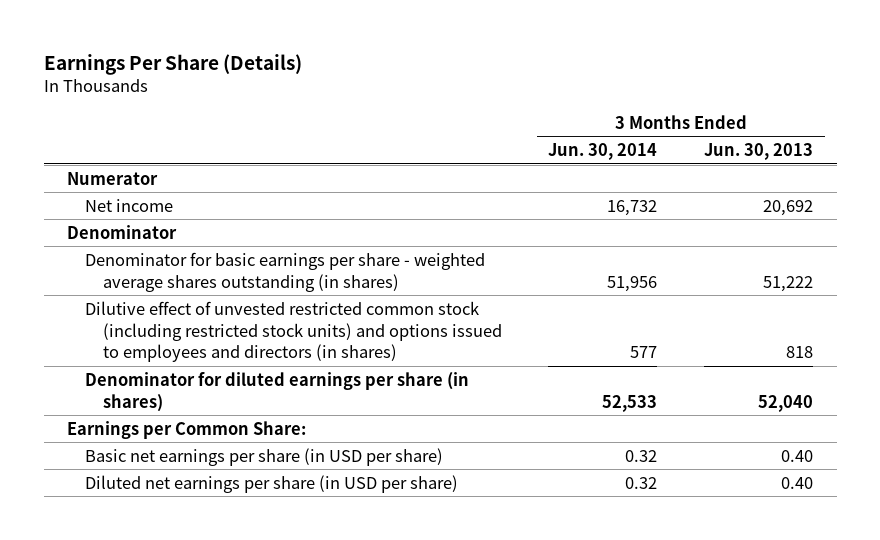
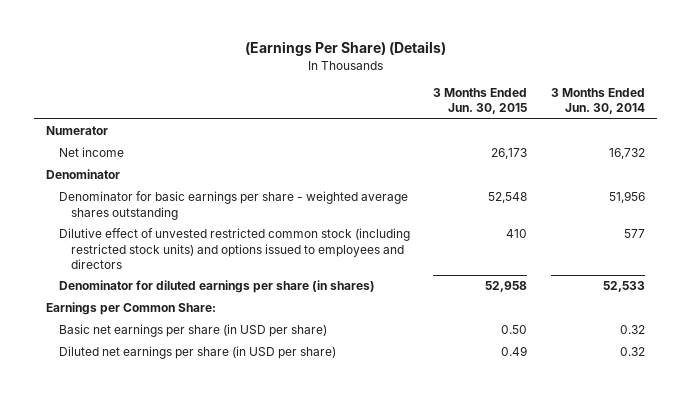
[43,53,302,75] Earnings Per Share (Details) -> [244,41,446,57] (Earnings Per Share) (Details)
[704,143,814,161] Jun. 30, 2013 -> none
none -> [433,88,528,115] 3 Months Ended Jun. 30, 2015
[84,251,485,292] Denominator for basic earnings per share - weighted average shares outstanding (in shares) -> [58,191,408,220] Denominator for basic earnings per share - weighted average shares outstanding
[84,300,502,363] Dilutive effect of unvested restricted common stock (including restricted stock units) and options issued to employees and directors (in shares) -> [58,228,410,269] Dilutive effect of unvested restricted common stock (including restricted stock units) and options issued to employees and directors

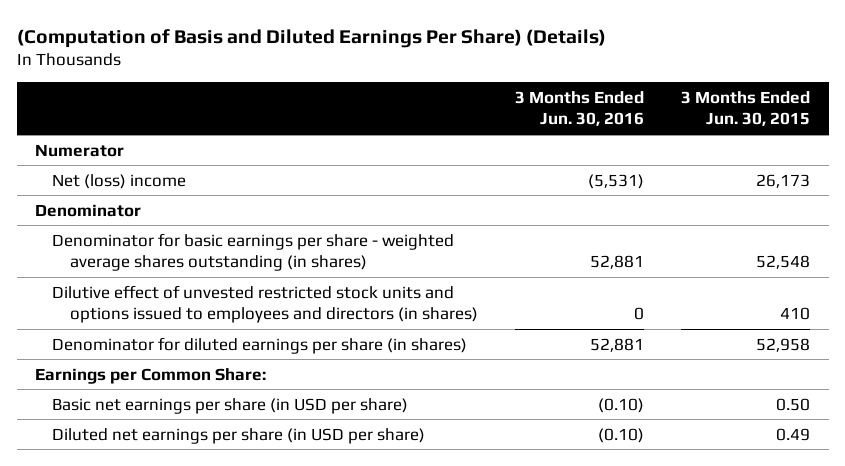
[244,41,446,57] (Earnings Per Share) (Details) -> [16,28,606,48] (Computation of Basis and Diluted Earnings Per Share) (Details)
[551,88,646,115] 3 Months Ended Jun. 30, 2014 -> none
none -> [514,90,644,127] 3 Months Ended Jun. 30, 2016
[58,147,124,158] Net income -> [52,173,187,189] Net (loss) income
[58,191,408,220] Denominator for basic earnings per share - weighted average shares outstanding -> [52,232,455,272] Denominator for basic earnings per share - weighted average shares outstanding (in shares)
[58,228,410,269] Dilutive effect of unvested restricted common stock (including restricted stock units) and options issued to employees and directors -> [52,284,478,324] Dilutive effect of unvested restricted stock units and options issued to employees and directors (in shares)

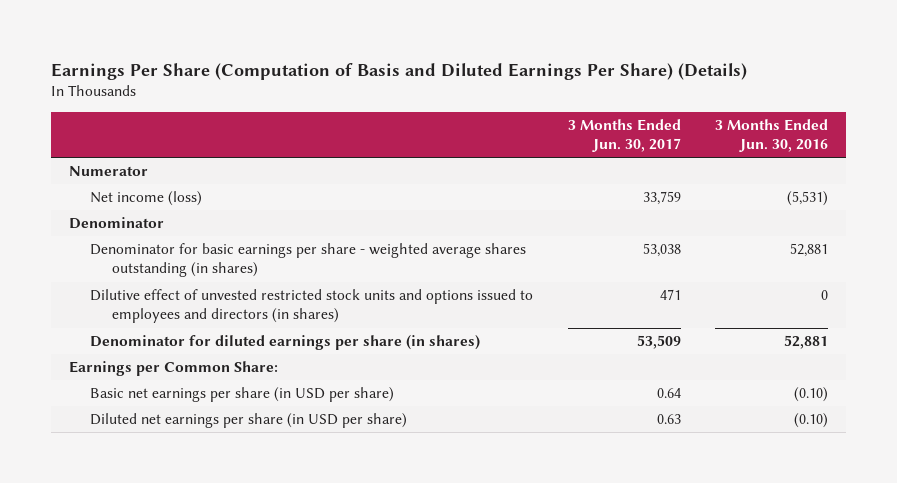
[16,28,606,48] (Computation of Basis and Diluted Earnings Per Share) (Details) -> [51,62,748,80] Earnings Per Share (Computation of Basis and Diluted Earnings Per Share) (Details)
[681,90,811,127] 3 Months Ended Jun. 30, 2015 -> none
none -> [567,119,681,153] 3 Months Ended Jun. 30, 2017
[52,173,187,189] Net (loss) income -> [90,191,203,207] Net income (loss)

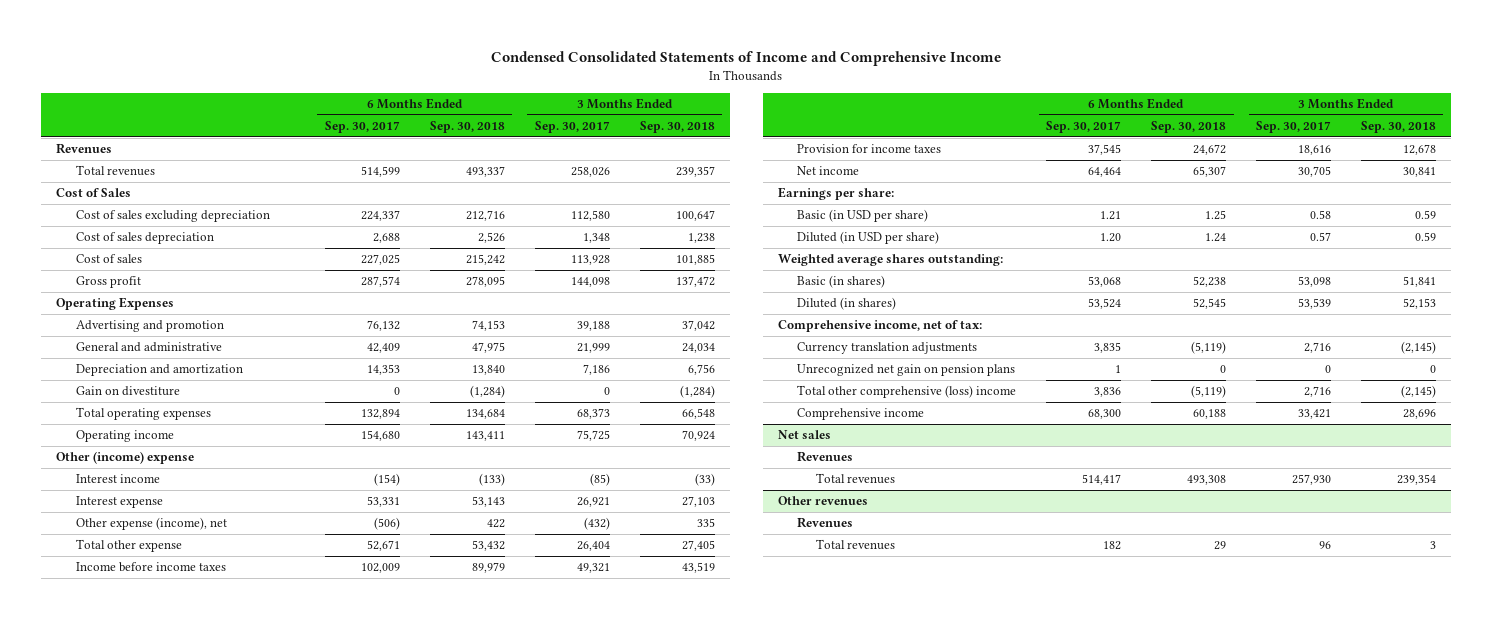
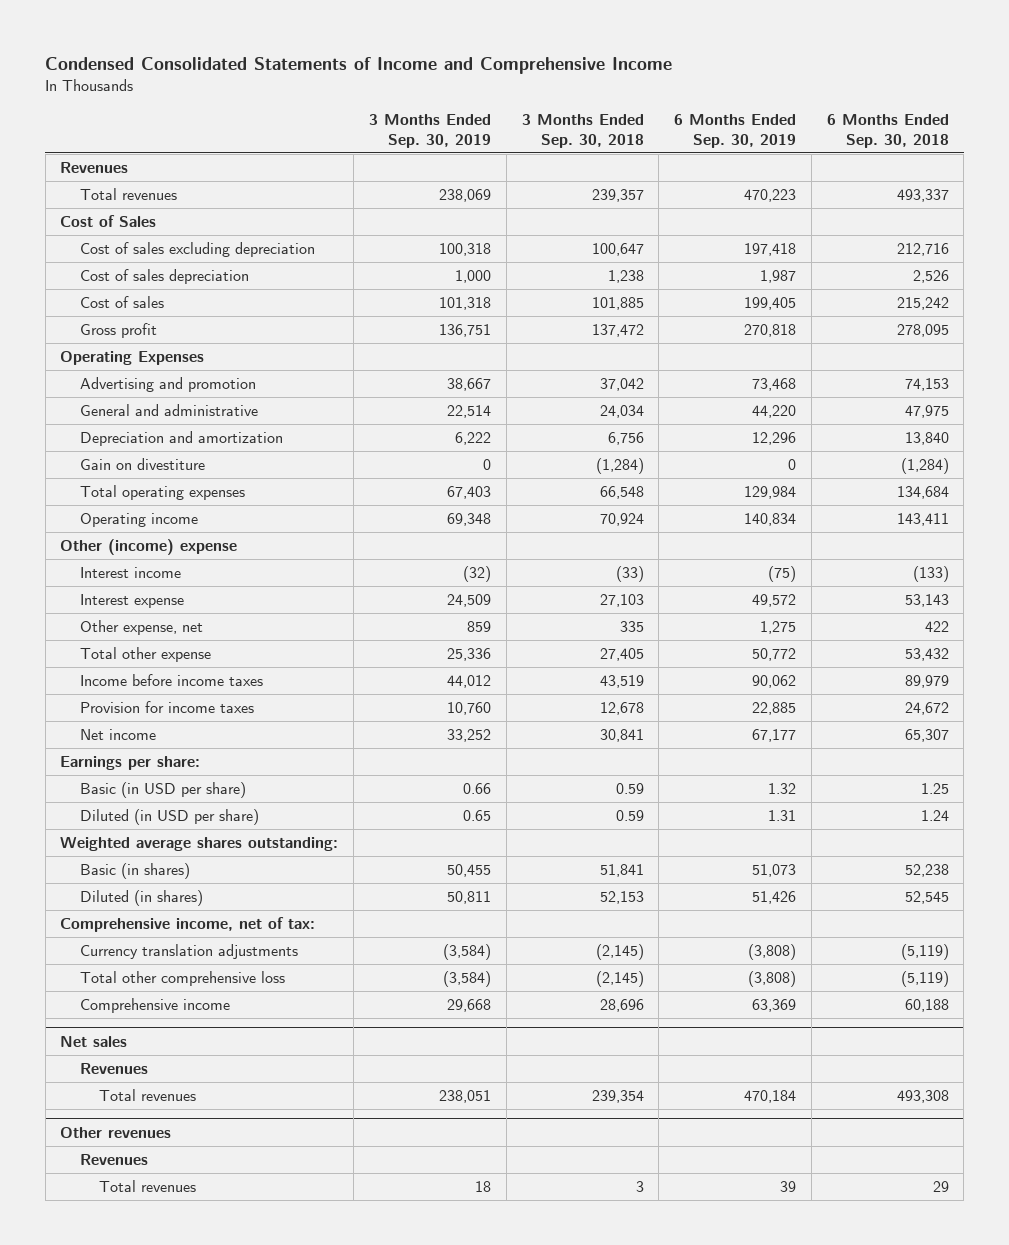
[324,121,400,134] Sep. 30, 2017 -> none
[534,121,610,134] Sep. 30, 2017 -> none
none -> [368,114,491,149] 3 Months Ended Sep. 30, 2019
none -> [674,114,797,149] 6 Months Ended Sep. 30, 2019
[75,517,227,531] Other expense (income), net -> [79,619,203,635] Other expense, net
[797,364,1016,377] Unrecognized net gain on pension plans -> none
[797,385,1017,399] Total other comprehensive (loss) income -> [79,970,285,986] Total other comprehensive loss

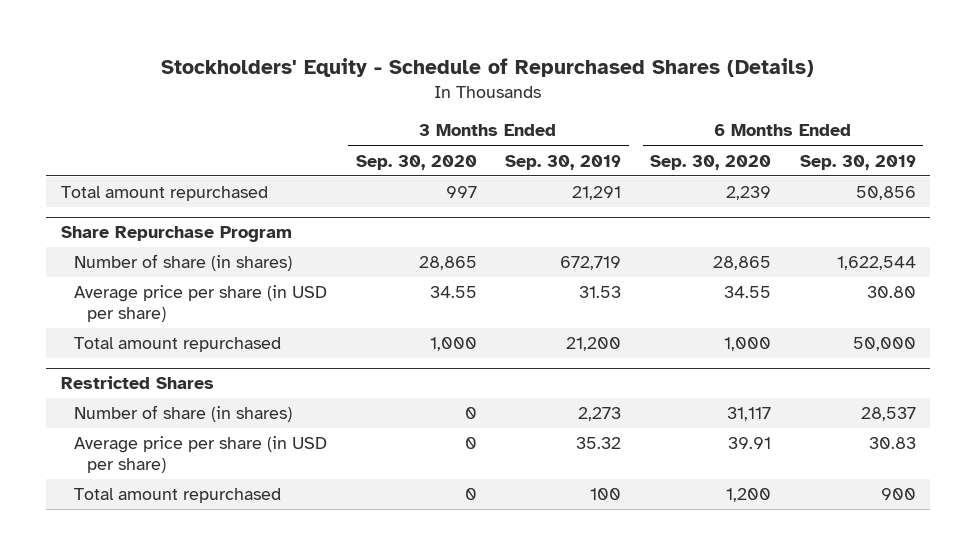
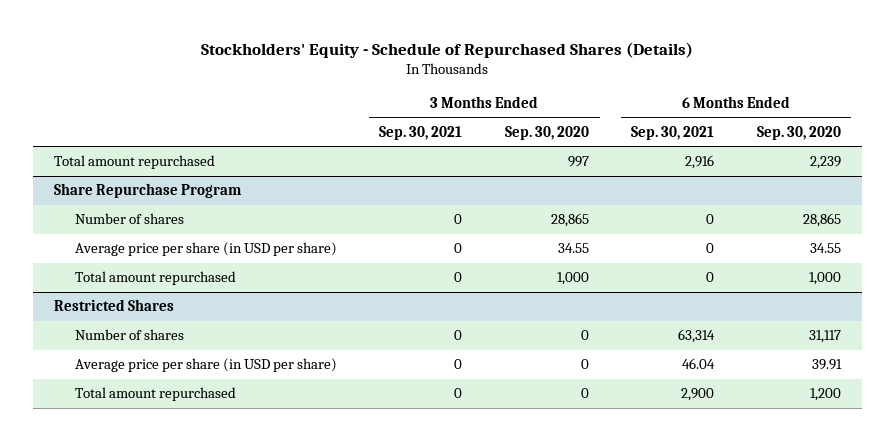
[505,154,622,170] Sep. 30, 2019 -> none
[800,154,917,170] Sep. 30, 2019 -> none
none -> [379,125,463,140] Sep. 30, 2021
none -> [631,125,715,140] Sep. 30, 2021
[73,254,292,272] Number of share (in shares) -> [74,213,184,225] Number of shares
[73,405,292,423] Number of share (in shares) -> [74,329,184,341] Number of shares

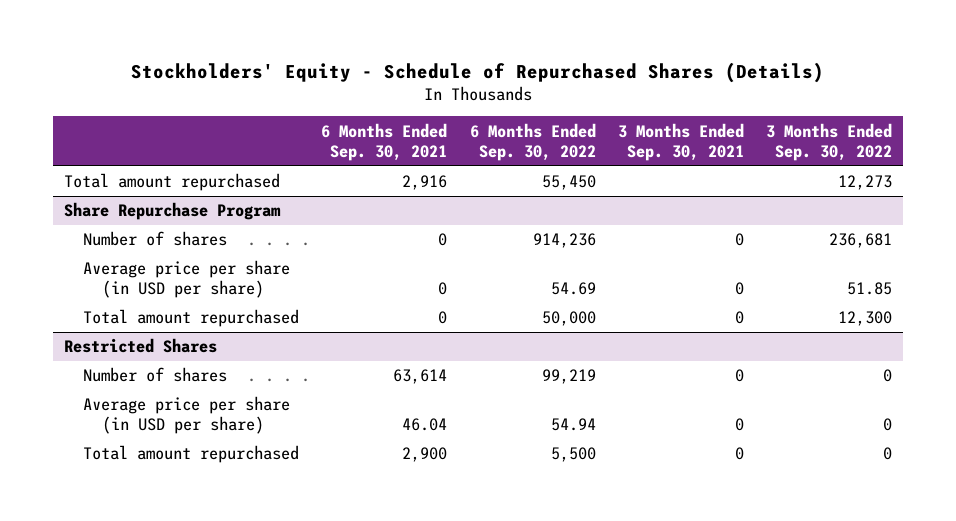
[504,125,589,140] Sep. 30, 2020 -> none
[756,125,841,140] Sep. 30, 2020 -> none
none -> [469,122,596,161] 6 Months Ended Sep. 30, 2022
none -> [766,122,893,161] 3 Months Ended Sep. 30, 2022
[678,329,716,344] 63,314 -> [393,369,448,385] 63,614

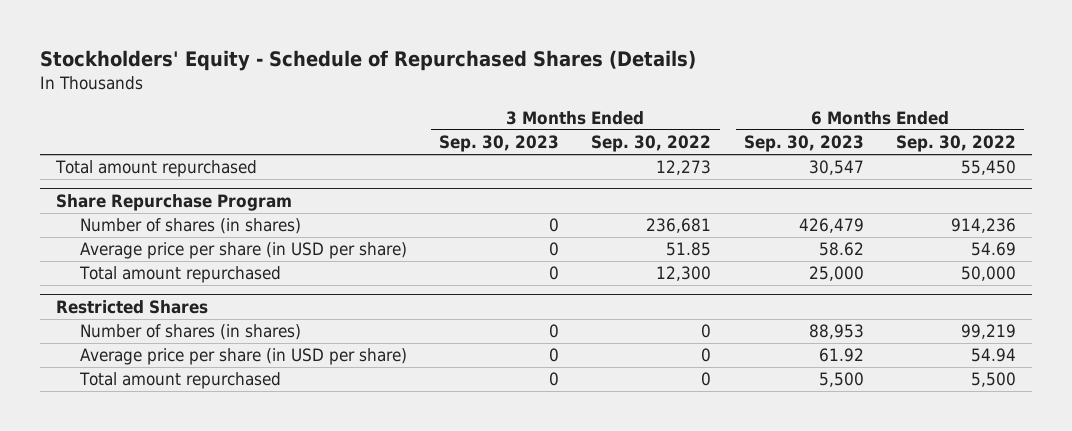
[321,122,448,161] 6 Months Ended Sep. 30, 2021 -> none
[617,122,744,161] 3 Months Ended Sep. 30, 2021 -> none
none -> [439,135,560,153] Sep. 30, 2023
none -> [743,135,864,153] Sep. 30, 2023
[82,231,227,247] Number of shares -> [79,218,301,235] Number of shares (in shares)
[82,367,227,383] Number of shares -> [79,324,301,341] Number of shares (in shares)

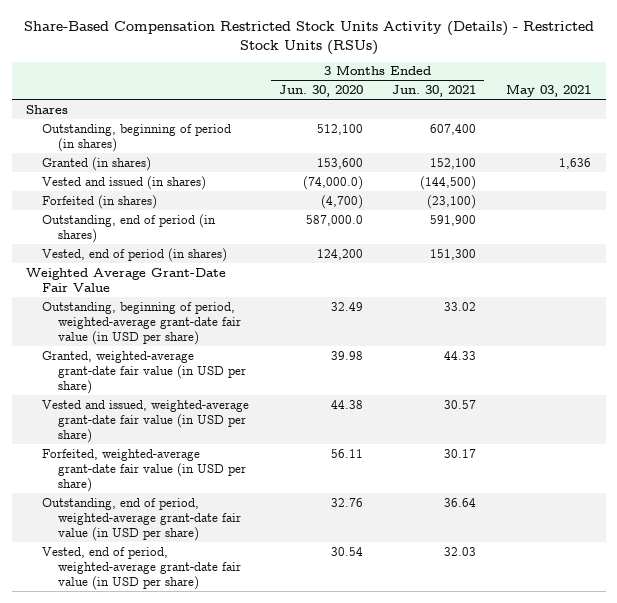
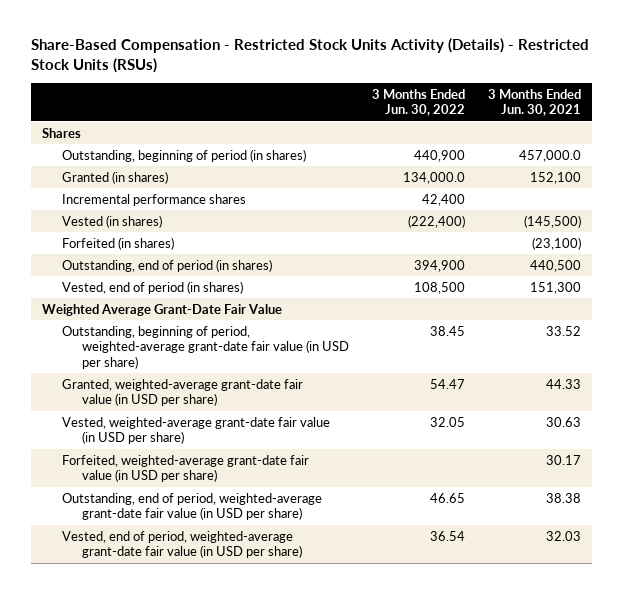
[23,20,594,55] Share-Based Compensation Restricted Stock Units Activity (Details) - Restricted Stock Units (RSUs) -> [30,38,589,74] Share-Based Compensation - Restricted Stock Units Activity (Details) - Restricted Stock Units (RSUs)
[278,85,363,98] Jun. 30, 2020 -> none
[505,84,591,98] May 03, 2021 -> none
none -> [371,88,465,117] 3 Months Ended Jun. 30, 2022
[430,123,477,135] 607,400 -> [518,149,581,162] 457,000.0
none -> [62,193,247,206] Incremental performance shares
[42,175,207,190] Vested and issued (in shares) -> [62,214,163,228] Vested (in shares)
[420,175,477,190] (144,500) -> [523,214,581,228] (145,500)
[430,214,477,226] 591,900 -> [529,259,581,272] 440,500
[444,301,477,311] 33.02 -> [545,325,581,336] 33.52
[42,399,250,444] Vested and issued, weighted-average grant-date fair value (in USD per share) -> [62,416,331,445] Vested, weighted-average grant-date fair value (in USD per share)
[444,399,477,409] 30.57 -> [545,416,581,427] 30.63
[444,497,477,507] 36.64 -> [545,492,581,503] 38.38

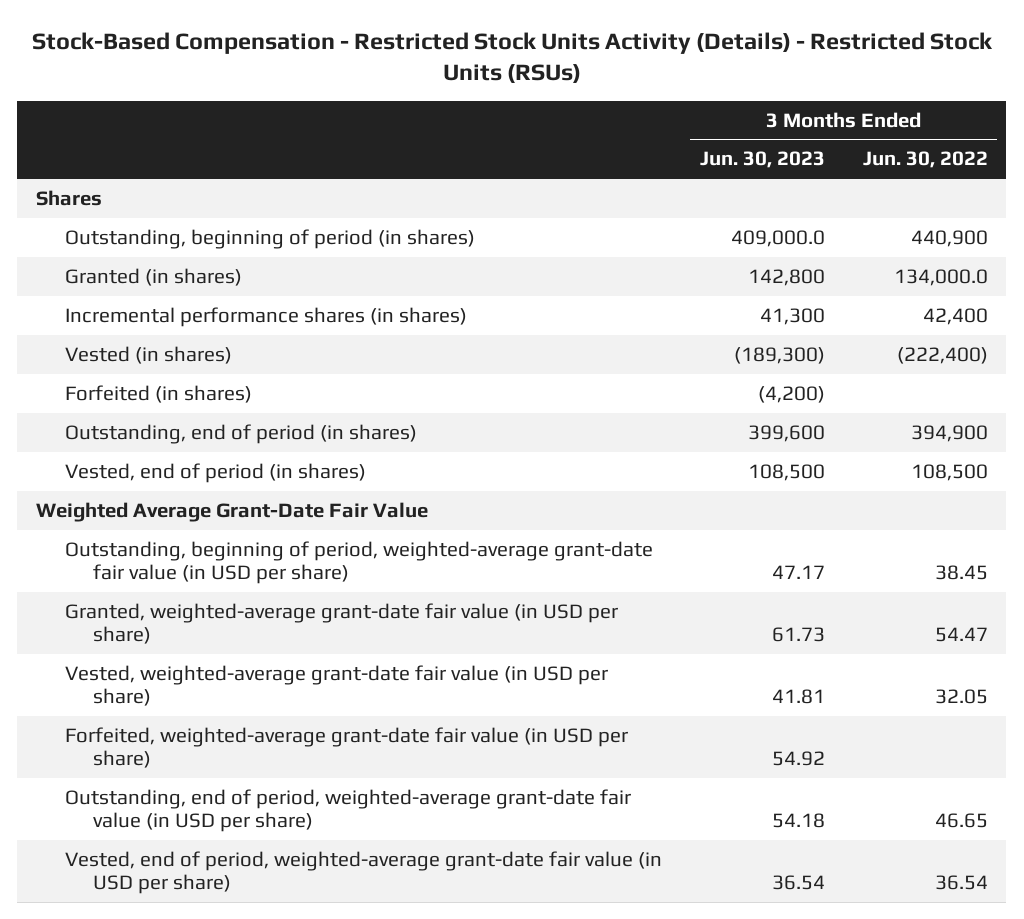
[30,38,589,74] Share-Based Compensation - Restricted Stock Units Activity (Details) - Restricted Stock Units (RSUs) -> [31,31,993,84] Stock-Based Compensation - Restricted Stock Units Activity (Details) - Restricted Stock Units (RSUs)
[487,88,581,117] 3 Months Ended Jun. 30, 2021 -> none
none -> [699,151,825,169] Jun. 30, 2023
[62,193,247,206] Incremental performance shares -> [64,306,467,327] Incremental performance shares (in shares)

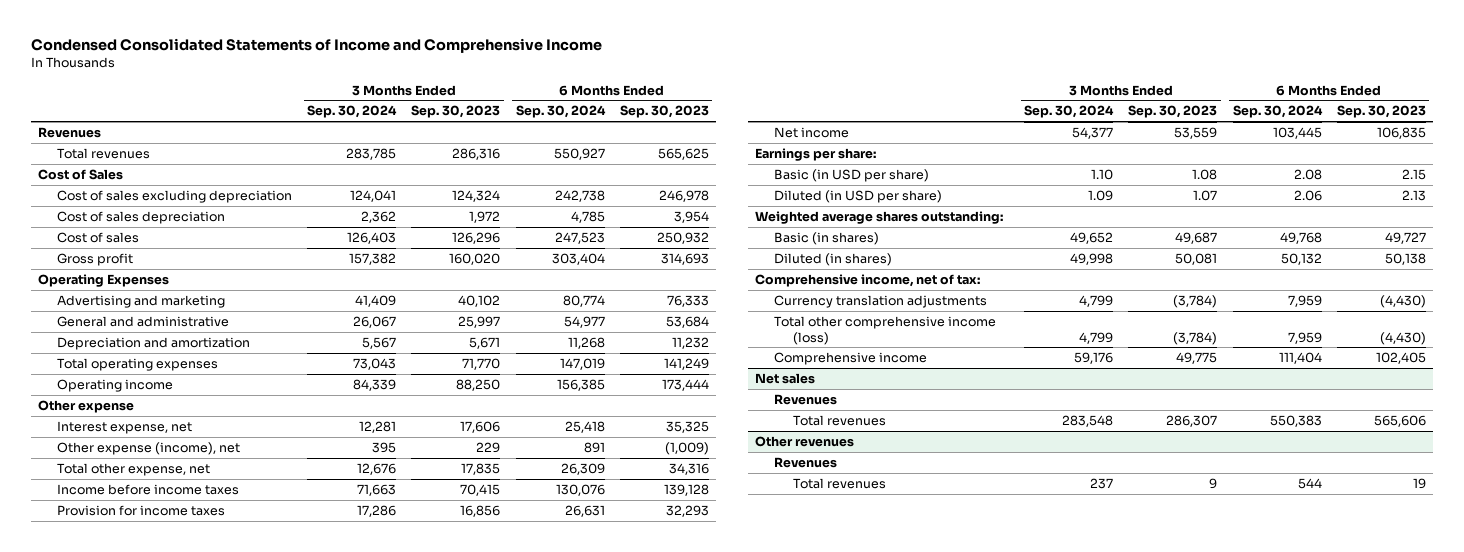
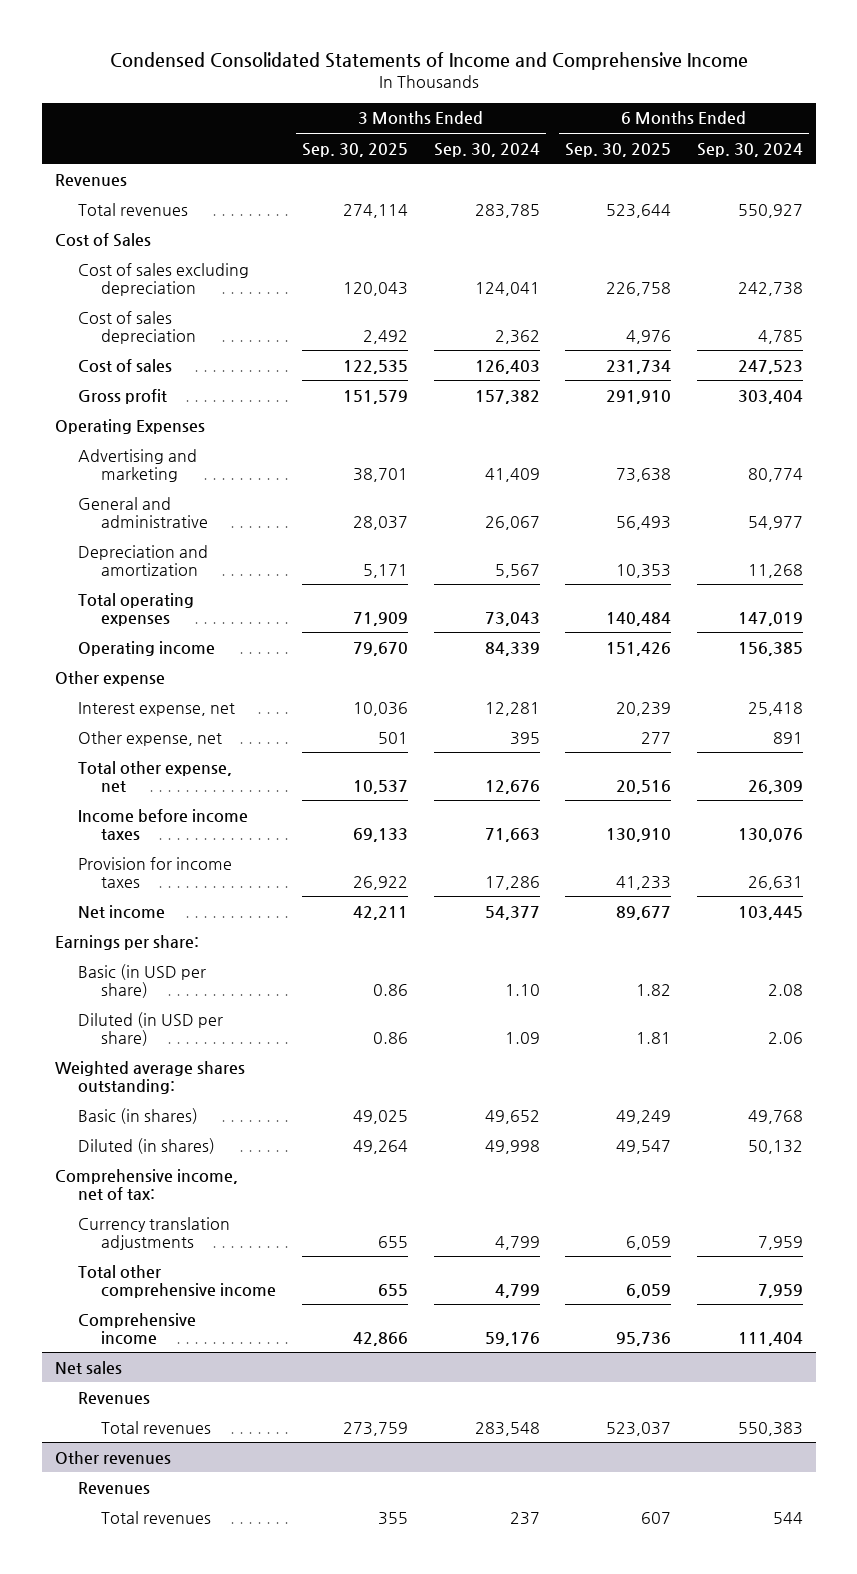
[411,105,501,119] Sep. 30, 2023 -> none
[619,105,709,119] Sep. 30, 2023 -> none
none -> [302,142,409,157] Sep. 30, 2025
none -> [565,142,672,157] Sep. 30, 2025
[57,441,241,455] Other expense (income), net -> [77,730,222,746] Other expense, net
[774,315,997,345] Total other comprehensive income (loss) -> [77,1264,277,1298] Total other comprehensive income

